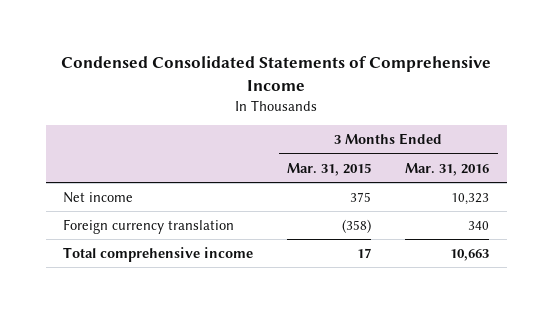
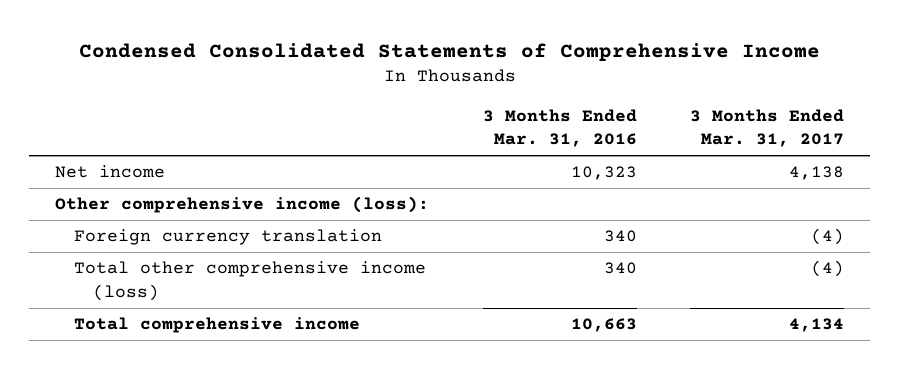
[287,162,372,176] Mar. 31, 2015 -> none
none -> [689,108,844,148] 3 Months Ended Mar. 31, 2017
none -> [55,196,430,214] Other comprehensive income (loss):
none -> [74,261,427,301] Total other comprehensive income (loss)

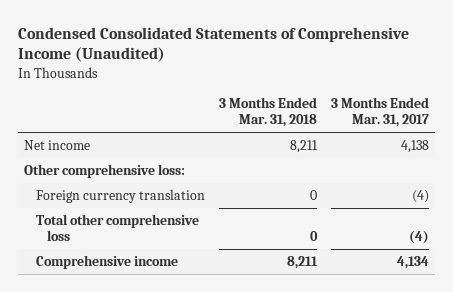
[78,42,820,61] Condensed Consolidated Statements of Comprehensive Income -> [17,26,409,63] Condensed Consolidated Statements of Comprehensive Income (Unaudited)
[482,108,637,148] 3 Months Ended Mar. 31, 2016 -> none
none -> [218,97,317,128] 3 Months Ended Mar. 31, 2018
[55,196,430,214] Other comprehensive income (loss): -> [24,164,186,179] Other comprehensive loss:
[74,261,427,301] Total other comprehensive income (loss) -> [35,214,199,242] Total other comprehensive loss
[74,317,361,334] Total comprehensive income -> [35,255,178,270] Comprehensive income

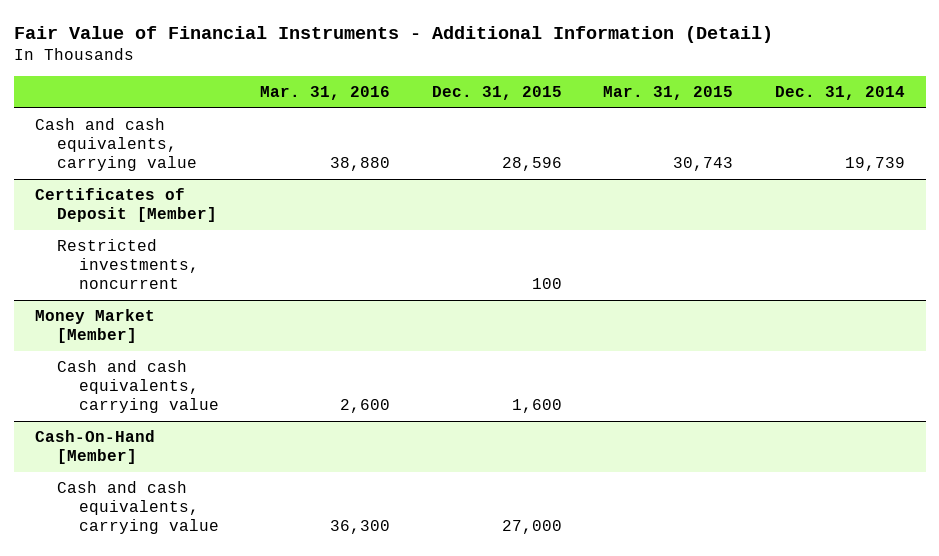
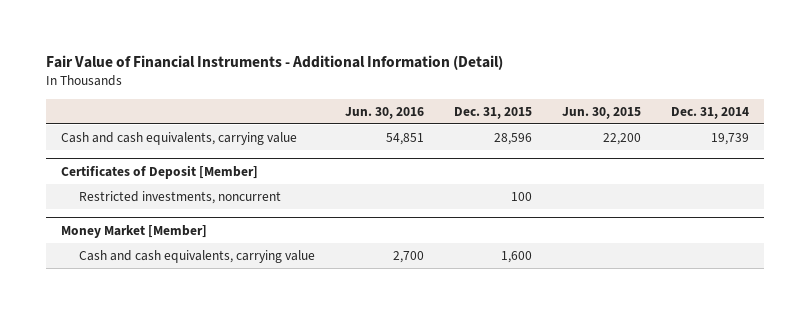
[260,86,391,101] Mar. 31, 2016 -> none
[603,86,734,101] Mar. 31, 2015 -> none
none -> [344,106,424,119] Jun. 30, 2016
none -> [561,106,641,119] Jun. 30, 2015
[34,430,155,465] Cash-On-Hand [Member] -> none
[56,481,219,535] Cash and cash equivalents, carrying value -> none

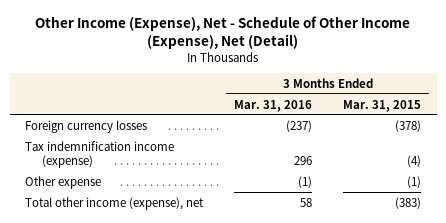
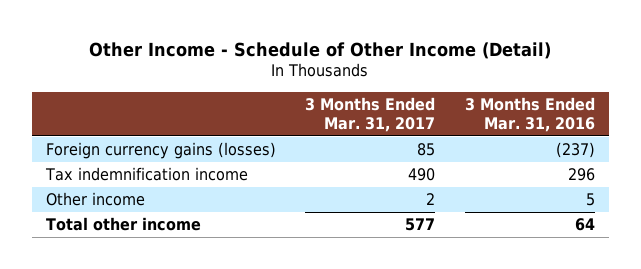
[35,15,411,49] Other Income (Expense), Net - Schedule of Other Income (Expense), Net (Detail) -> [89,41,552,59] Other Income - Schedule of Other Income (Detail)
[343,99,422,112] Mar. 31, 2015 -> none
none -> [305,96,436,132] 3 Months Ended Mar. 31, 2017
[25,175,102,189] Other expense -> none
[25,119,148,133] Foreign currency losses -> [46,142,277,160] Foreign currency gains (losses)
[25,140,175,169] Tax indemnification income (expense) -> [45,167,249,182] Tax indemnification income
none -> [46,192,146,207] Other income
[25,196,205,210] Total other income (expense), net -> [46,217,202,232] Total other income
[300,197,313,207] 58 -> [574,218,595,232] 64

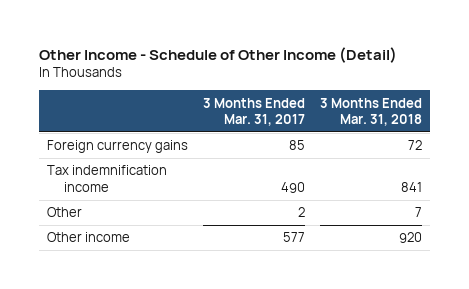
[464,96,595,132] 3 Months Ended Mar. 31, 2016 -> none
none -> [320,97,423,127] 3 Months Ended Mar. 31, 2018
[46,142,277,160] Foreign currency gains (losses) -> [46,140,188,154] Foreign currency gains
[46,217,202,232] Total other income -> none
none -> [46,207,82,218] Other
[426,193,436,206] 2 -> [283,232,306,243] 577

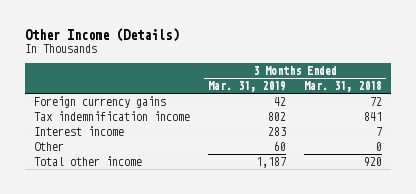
[39,46,398,63] Other Income - Schedule of Other Income (Detail) -> [25,28,180,43] Other Income (Details)
[203,97,306,127] 3 Months Ended Mar. 31, 2017 -> none
none -> [208,81,287,93] Mar. 31, 2019
none -> [34,126,125,137] Interest income
[415,207,423,218] 7 -> [375,142,382,152] 0
[46,232,130,243] Other income -> [34,156,143,167] Total other income

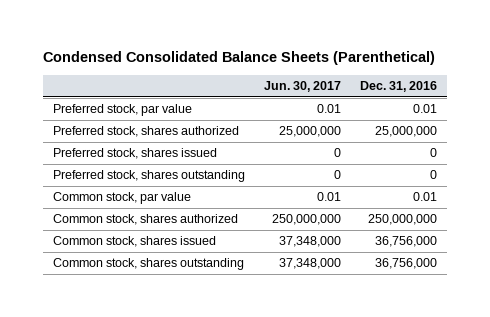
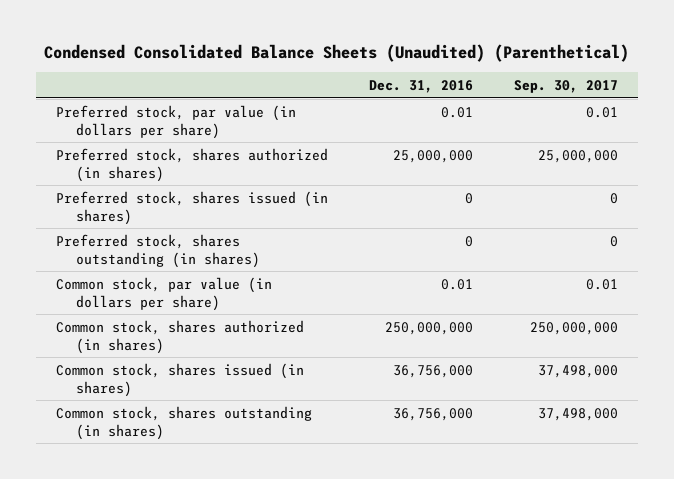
[42,51,435,66] Condensed Consolidated Balance Sheets (Parenthetical) -> [44,44,630,63] Condensed Consolidated Balance Sheets (Unaudited) (Parenthetical)
[264,80,342,92] Jun. 30, 2017 -> none
none -> [513,79,618,93] Sep. 30, 2017
[52,104,192,117] Preferred stock, par value -> [56,104,297,139] Preferred stock, par value (in dollars per share)
[52,126,239,138] Preferred stock, shares authorized -> [56,147,329,182] Preferred stock, shares authorized (in shares)
[52,148,217,160] Preferred stock, shares issued -> [56,190,329,225] Preferred stock, shares issued (in shares)
[52,170,245,183] Preferred stock, shares outstanding -> [56,233,261,268] Preferred stock, shares outstanding (in shares)
[52,192,191,205] Common stock, par value -> [56,276,273,311] Common stock, par value (in dollars per share)
[52,214,238,226] Common stock, shares authorized -> [56,319,305,354] Common stock, shares authorized (in shares)
[52,236,216,248] Common stock, shares issued -> [56,362,305,397] Common stock, shares issued (in shares)
[52,258,244,271] Common stock, shares outstanding -> [56,405,313,440] Common stock, shares outstanding (in shares)

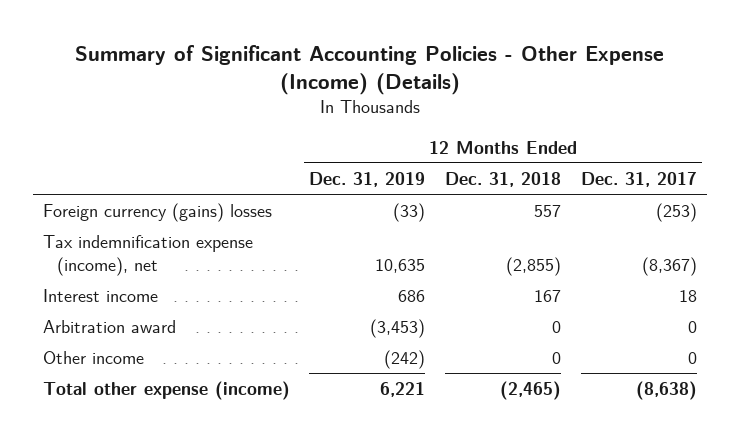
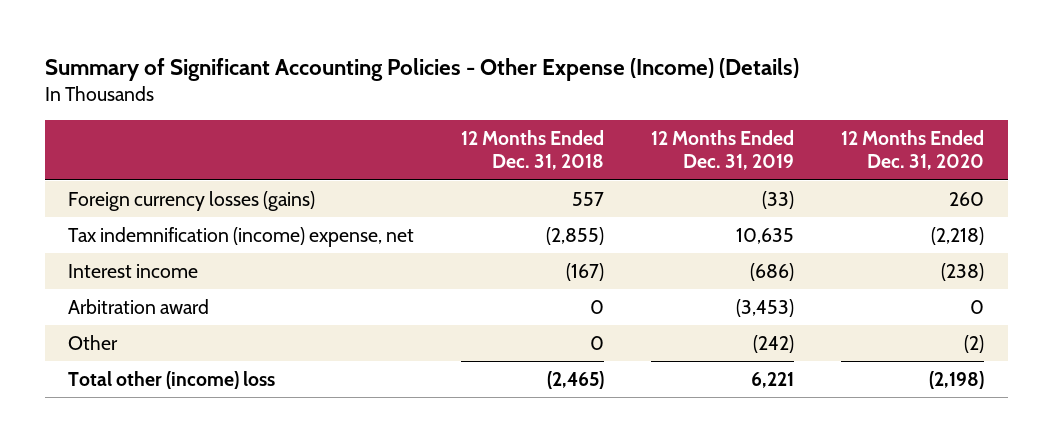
[580,172,697,188] Dec. 31, 2017 -> none
none -> [841,130,985,171] 12 Months Ended Dec. 31, 2020
[42,203,272,223] Foreign currency (gains) losses -> [68,190,316,211] Foreign currency losses (gains)
[42,235,253,276] Tax indemnification expense (income), net -> [68,226,415,247] Tax indemnification (income) expense, net
[398,290,426,303] 686 -> [750,262,795,281] (686)
[534,290,562,303] 167 -> [566,262,605,281] (167)
[42,351,144,365] Other income -> [68,334,119,350] Other
[42,381,290,401] Total other expense (income) -> [68,370,276,389] Total other (income) loss

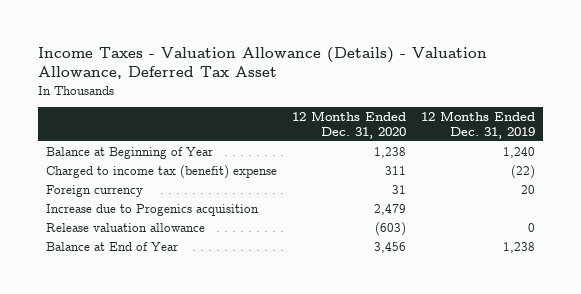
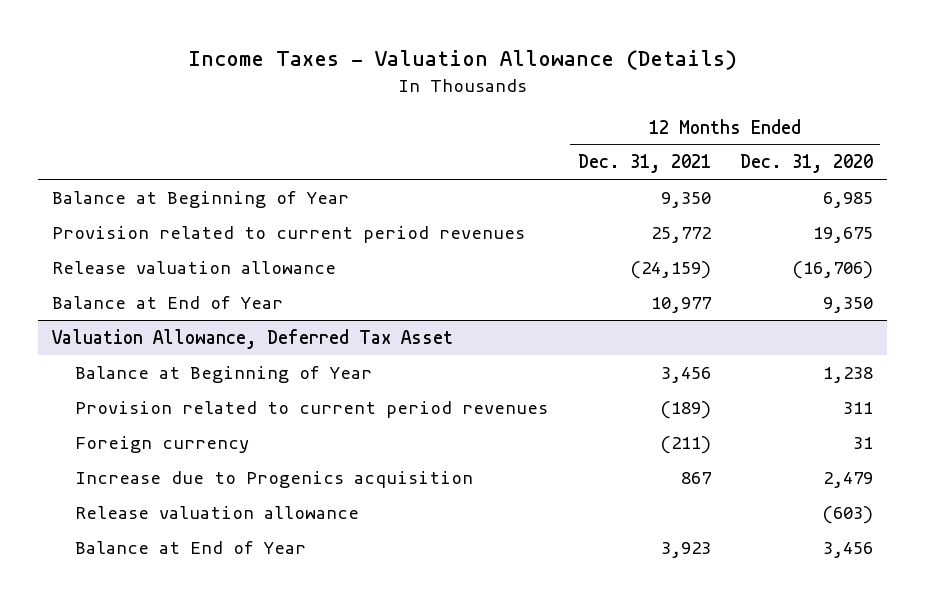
[37,46,487,80] Income Taxes - Valuation Allowance (Details) - Valuation Allowance, Deferred Tax Asset -> [187,50,737,71] Income Taxes - Valuation Allowance (Details)
[421,111,536,139] 12 Months Ended Dec. 31, 2019 -> none
none -> [577,154,711,174] Dec. 31, 2021
none -> [52,190,350,208] Balance at Beginning of Year
none -> [52,225,526,243] Provision related to current period revenues
none -> [52,260,337,274] Release valuation allowance
none -> [52,295,284,309] Balance at End of Year
none -> [52,328,454,349] Valuation Allowance, Deferred Tax Asset
[45,164,277,179] Charged to income tax (benefit) expense -> [75,400,549,418] Provision related to current period revenues

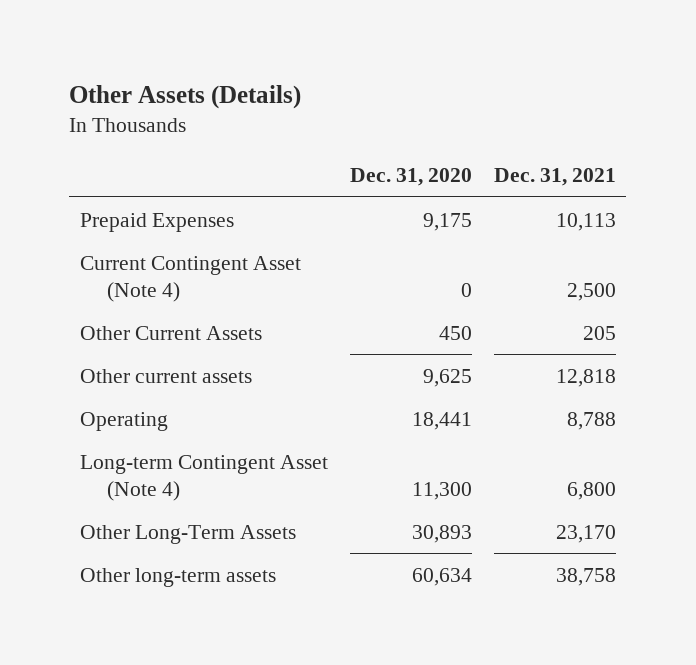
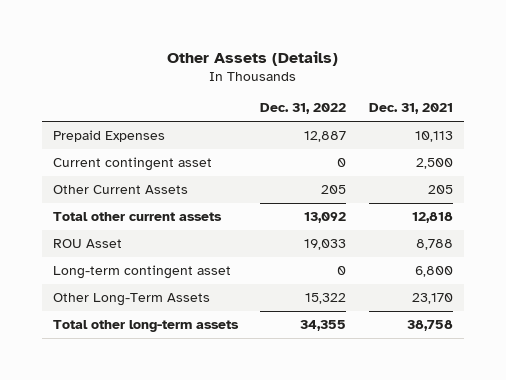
[349,168,472,187] Dec. 31, 2020 -> none
none -> [260,103,347,115] Dec. 31, 2022
[80,255,302,302] Current Contingent Asset (Note 4) -> [53,157,213,172] Current contingent asset
[80,368,253,383] Other current assets -> [53,212,223,222] Total other current assets
[80,411,169,431] Operating -> [53,239,123,249] ROU Asset
[80,454,329,501] Long-term Contingent Asset (Note 4) -> [53,265,232,280] Long-term contingent asset
[80,567,277,587] Other long-term assets -> [53,320,240,333] Total other long-term assets

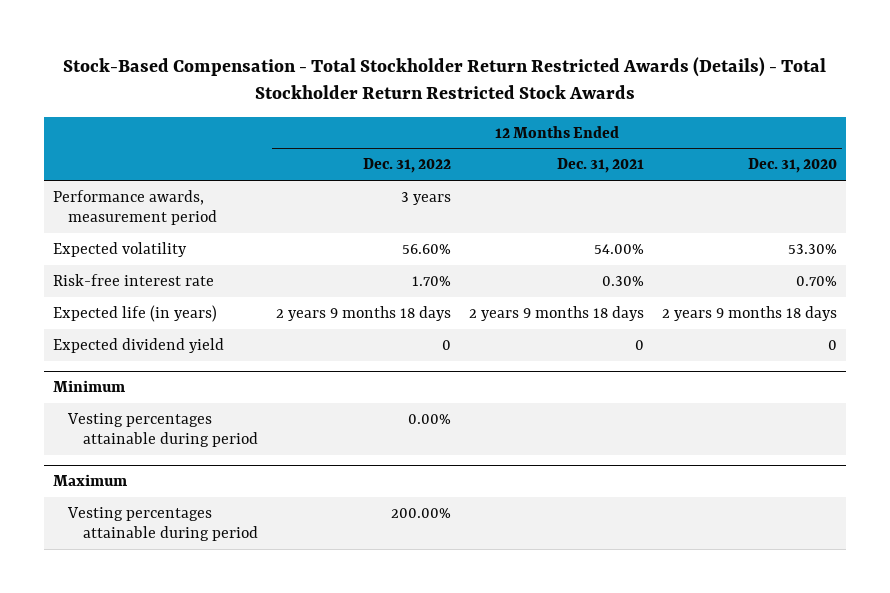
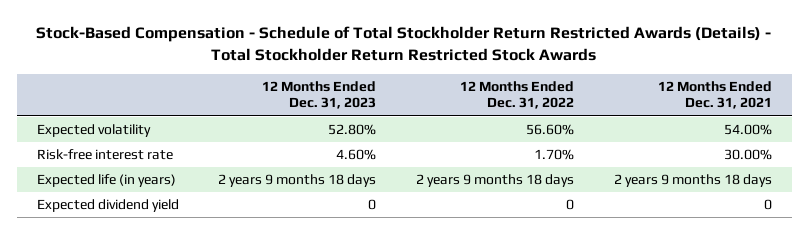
[63,56,827,100] Stock-Based Compensation - Total Stockholder Return Restricted Awards (Details) - Total Stockholder Return Restricted Stock Awards -> [36,26,772,62] Stock-Based Compensation - Schedule of Total Stockholder Return Restricted Awards (Details) - Total Stockholder Return Restricted Stock Awards
[748,158,838,174] Dec. 31, 2020 -> none
none -> [262,81,377,110] 12 Months Ended Dec. 31, 2023
[53,189,218,226] Performance awards, measurement period -> none
[602,275,645,286] 0.30% -> [723,149,772,161] 30.00%
[53,380,126,393] Minimum -> none
[67,412,259,448] Vesting percentages attainable during period -> none
[53,474,128,487] Maximum -> none
[67,506,259,542] Vesting percentages attainable during period -> none

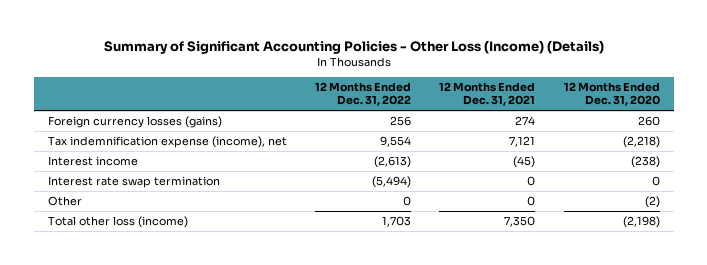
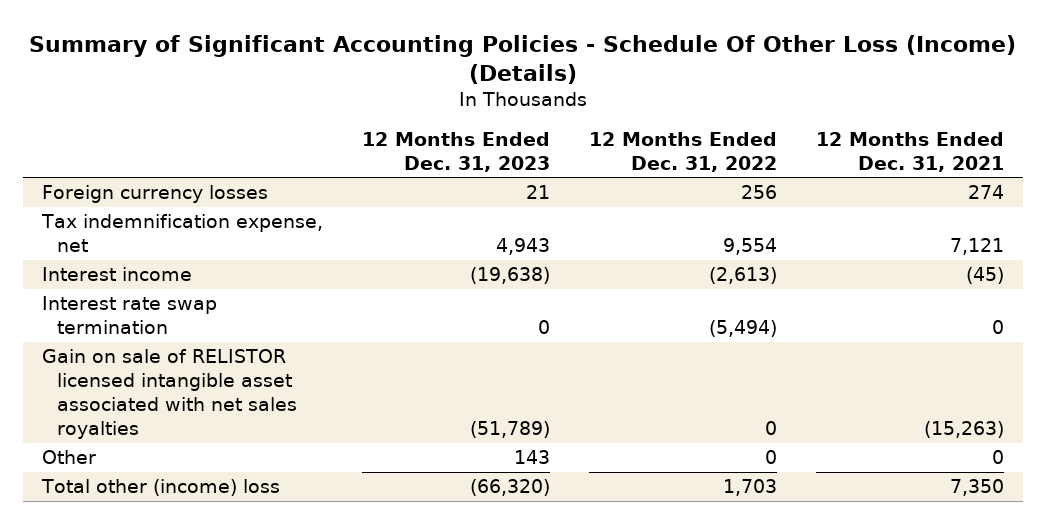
[103,40,604,55] Summary of Significant Accounting Policies - Other Loss (Income) (Details) -> [29,34,1017,84] Summary of Significant Accounting Policies - Schedule Of Other Loss (Income) (Details)
[563,82,660,107] 12 Months Ended Dec. 31, 2020 -> none
none -> [362,131,551,172] 12 Months Ended Dec. 31, 2023
[47,115,222,128] Foreign currency losses (gains) -> [42,185,269,204] Foreign currency losses
[47,135,287,148] Tax indemnification expense (income), net -> [41,214,324,253] Tax indemnification expense, net
none -> [42,349,298,440] Gain on sale of RELISTOR licensed intangible asset associated with net sales royalties
[47,215,188,228] Total other loss (income) -> [41,479,281,497] Total other (income) loss

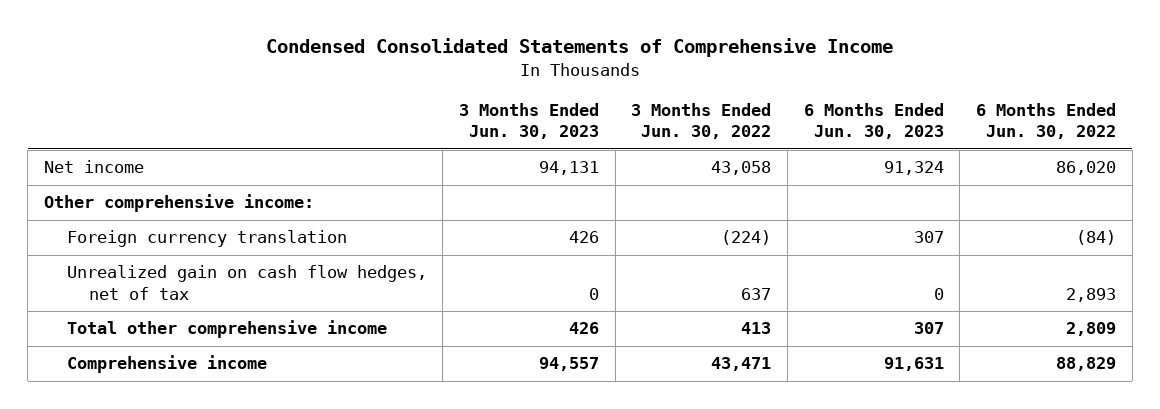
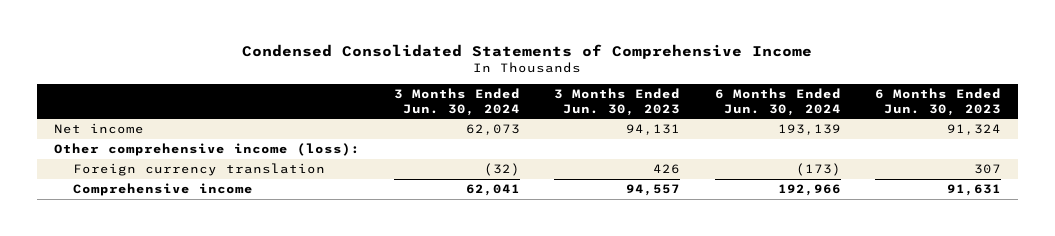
[631,102,772,140] 3 Months Ended Jun. 30, 2022 -> none
[975,102,1116,140] 6 Months Ended Jun. 30, 2022 -> none
none -> [394,88,521,116] 3 Months Ended Jun. 30, 2024
none -> [714,88,841,116] 6 Months Ended Jun. 30, 2024
[43,194,314,213] Other comprehensive income: -> [54,143,361,157] Other comprehensive income (loss):
[66,265,427,300] Unrealized gain on cash flow hedges, net of tax -> none
[66,320,387,339] Total other comprehensive income -> none

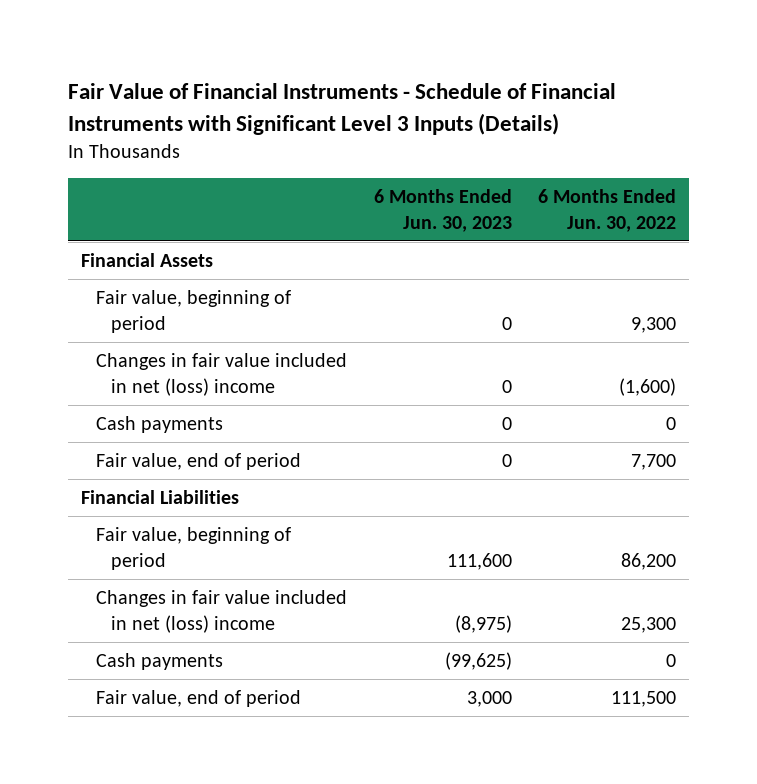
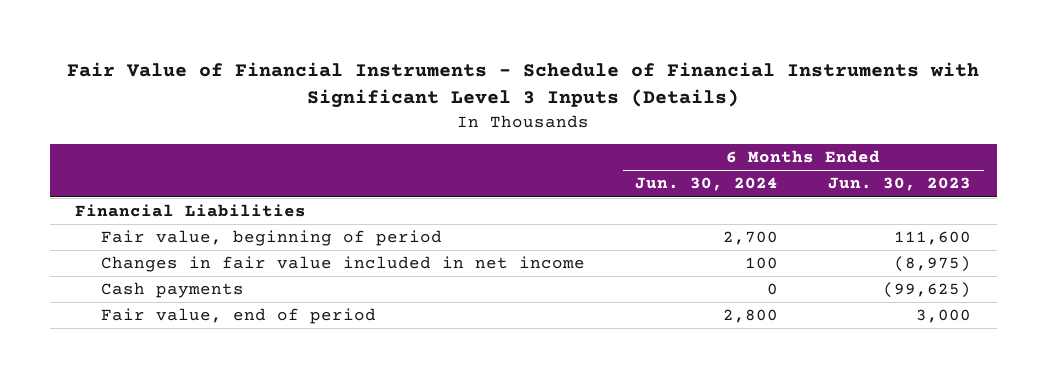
[537,189,676,232] 6 Months Ended Jun. 30, 2022 -> none
none -> [635,177,779,192] Jun. 30, 2024
[81,253,214,268] Financial Assets -> none
[96,290,292,333] Fair value, beginning of period -> none
[96,353,348,396] Changes in fair value included in net (loss) income -> none
[96,416,224,434] Cash payments -> none
[96,453,302,471] Fair value, end of period -> none
[96,590,348,633] Changes in fair value included in net (loss) income -> [101,256,586,273] Changes in fair value included in net income

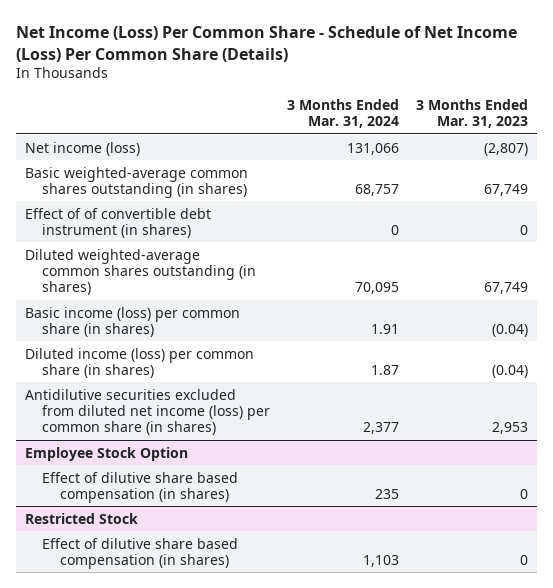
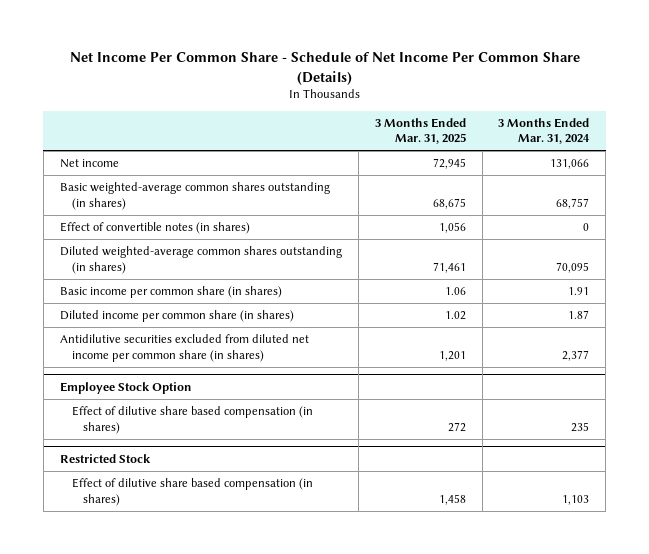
[16,25,518,62] Net Income (Loss) Per Common Share - Schedule of Net Income (Loss) Per Common Share (Details) -> [69,52,580,85] Net Income Per Common Share - Schedule of Net Income Per Common Share (Details)
[416,99,529,129] 3 Months Ended Mar. 31, 2023 -> none
none -> [374,117,466,145] 3 Months Ended Mar. 31, 2025
[24,141,140,156] Net income (loss) -> [59,159,119,169] Net income
[24,207,211,238] Effect of of convertible debt instrument (in shares) -> [59,222,250,235] Effect of convertible notes (in shares)
[24,306,240,337] Basic income (loss) per common share (in shares) -> [59,286,282,299] Basic income per common share (in shares)
[24,347,254,378] Diluted income (loss) per common share (in shares) -> [59,310,294,323] Diluted income per common share (in shares)
[24,388,271,436] Antidilutive securities excluded from diluted net income (loss) per common share (in shares) -> [59,334,309,362] Antidilutive securities excluded from diluted net income per common share (in shares)

